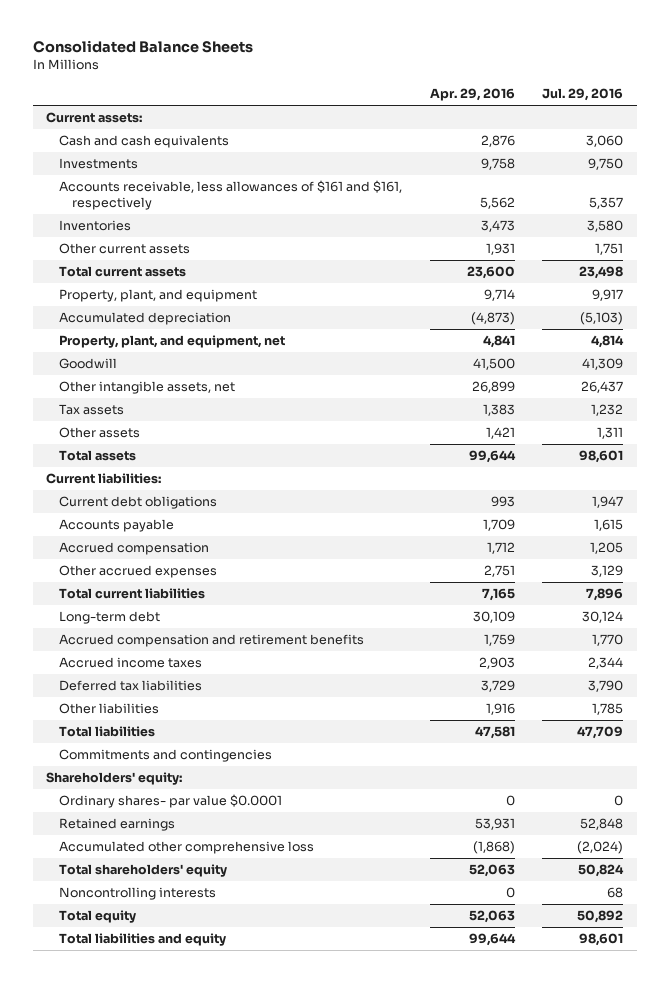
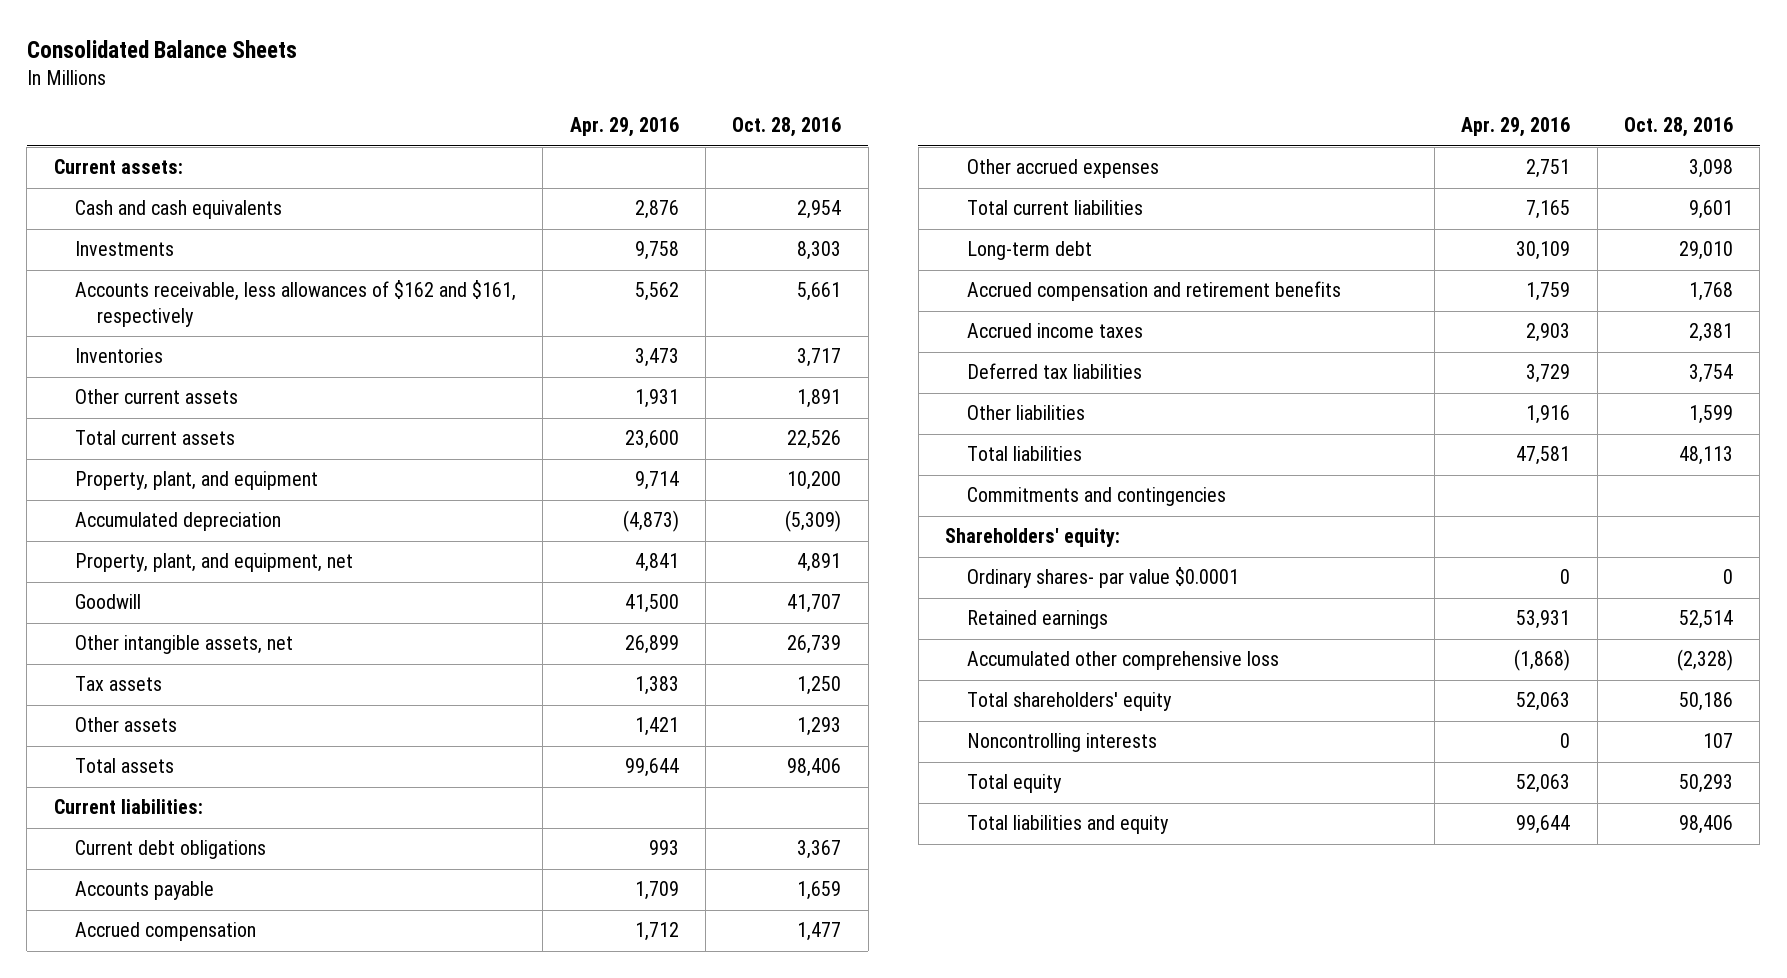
[541,88,623,102] Jul. 29, 2016 -> none
none -> [732,117,842,138] Oct. 28, 2016
[59,180,403,210] Accounts receivable, less allowances of $161 and $161, respectively -> [75,280,517,328] Accounts receivable, less allowances of $162 and $161, respectively

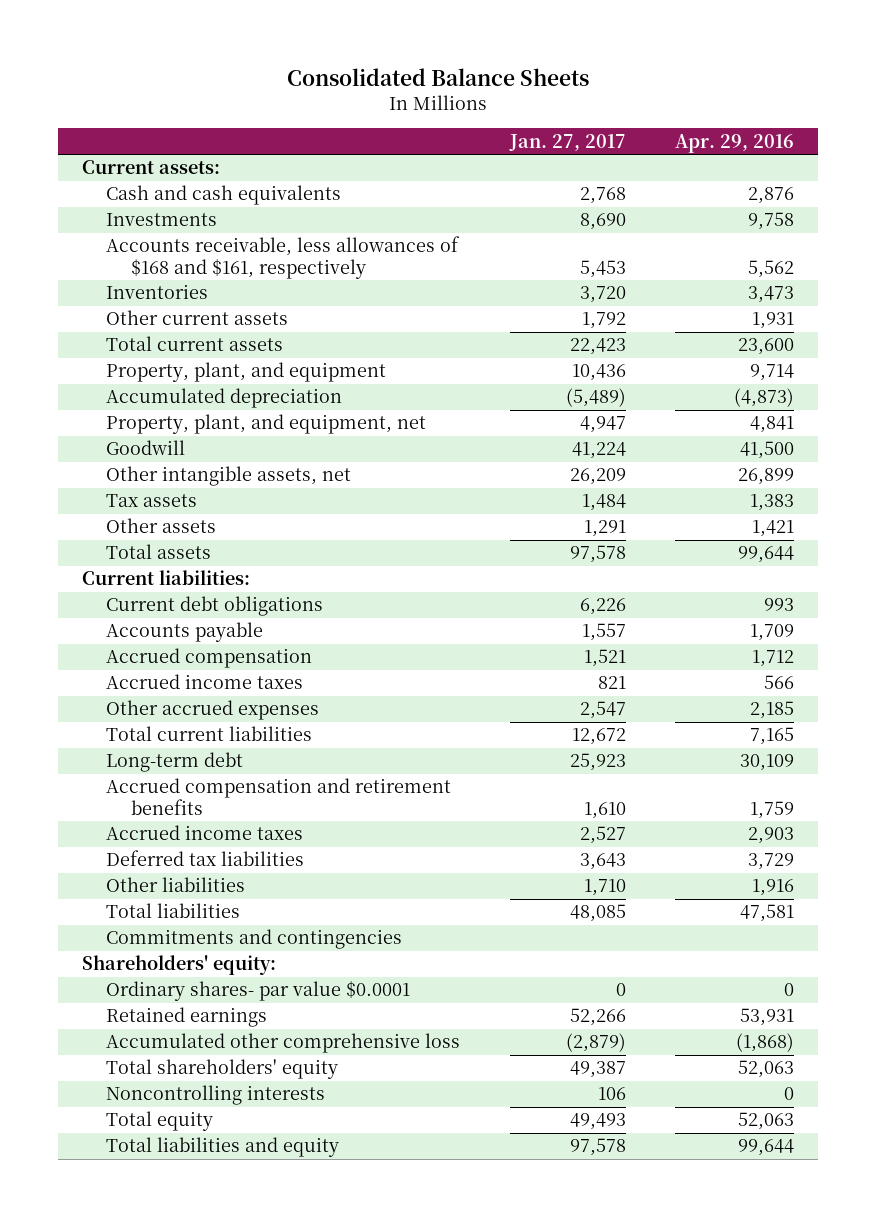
[732,117,842,138] Oct. 28, 2016 -> none
none -> [508,133,626,151] Jan. 27, 2017
[75,280,517,328] Accounts receivable, less allowances of $162 and $161, respectively -> [106,236,461,279] Accounts receivable, less allowances of $168 and $161, respectively
none -> [106,674,304,690] Accrued income taxes
[1526,159,1571,179] 2,751 -> [749,701,794,720] 2,185

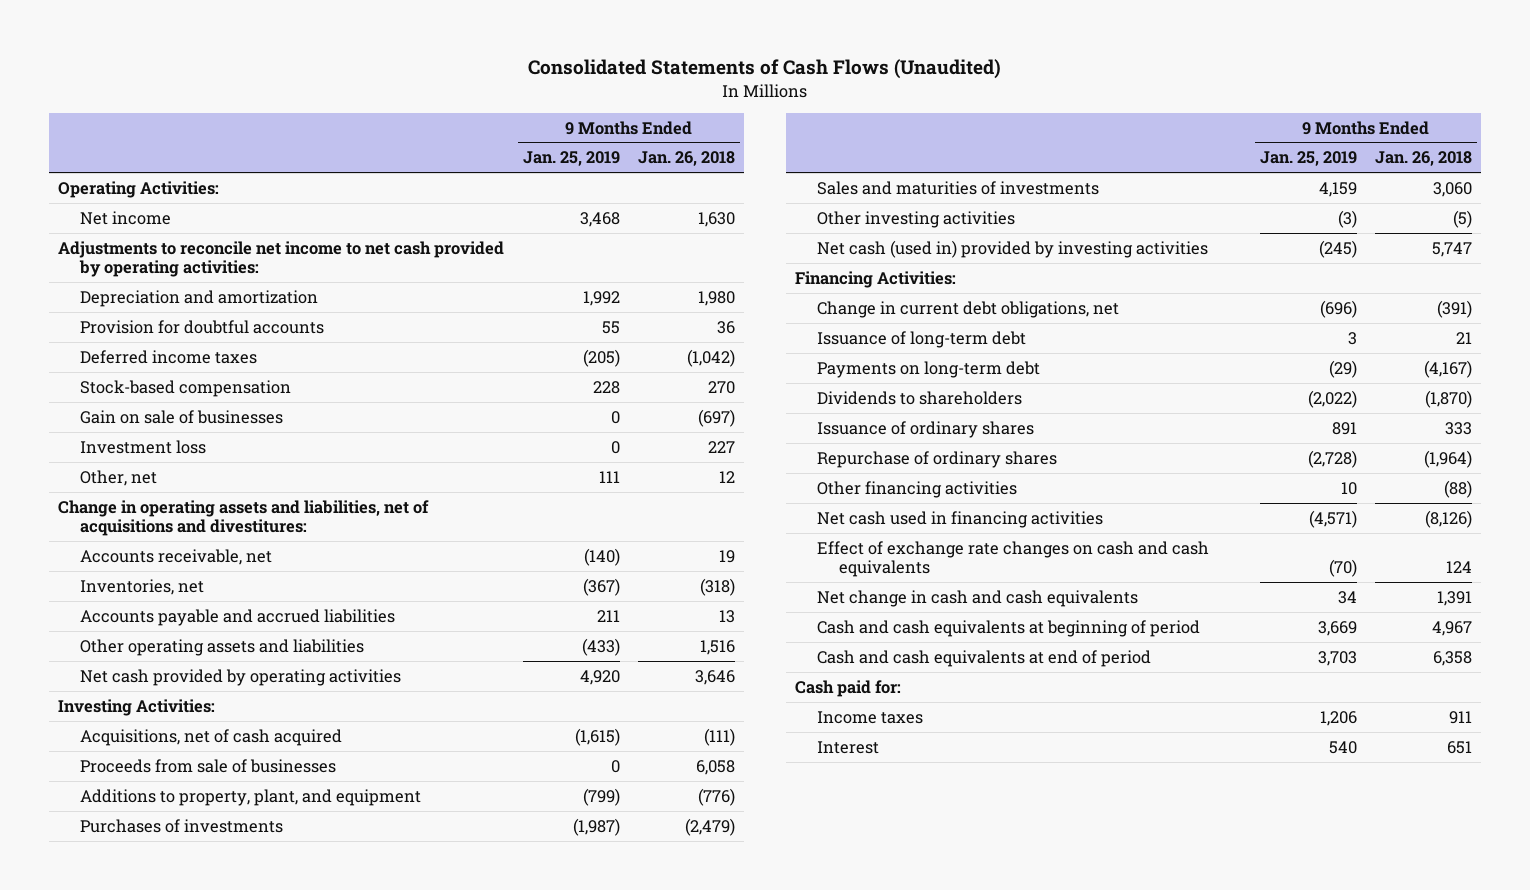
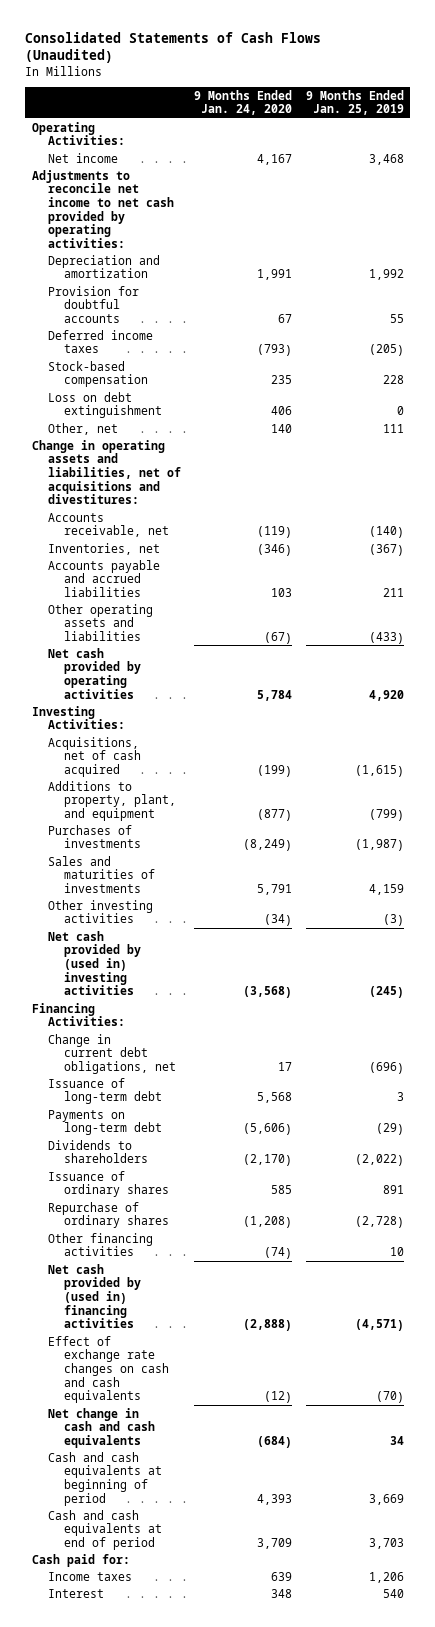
[638,151,736,167] Jan. 26, 2018 -> none
none -> [194,89,293,116] 9 Months Ended Jan. 24, 2020
[80,409,284,424] Gain on sale of businesses -> none
[80,439,207,454] Investment loss -> none
none -> [48,391,163,419] Loss on debt extinguishment
[80,758,337,773] Proceeds from sale of businesses -> none
[817,239,1209,258] Net cash (used in) provided by investing activities -> [48,930,142,996] Net cash provided by (used in) investing activities
[817,510,1104,528] Net cash used in financing activities -> [48,1263,142,1329] Net cash provided by (used in) financing activities

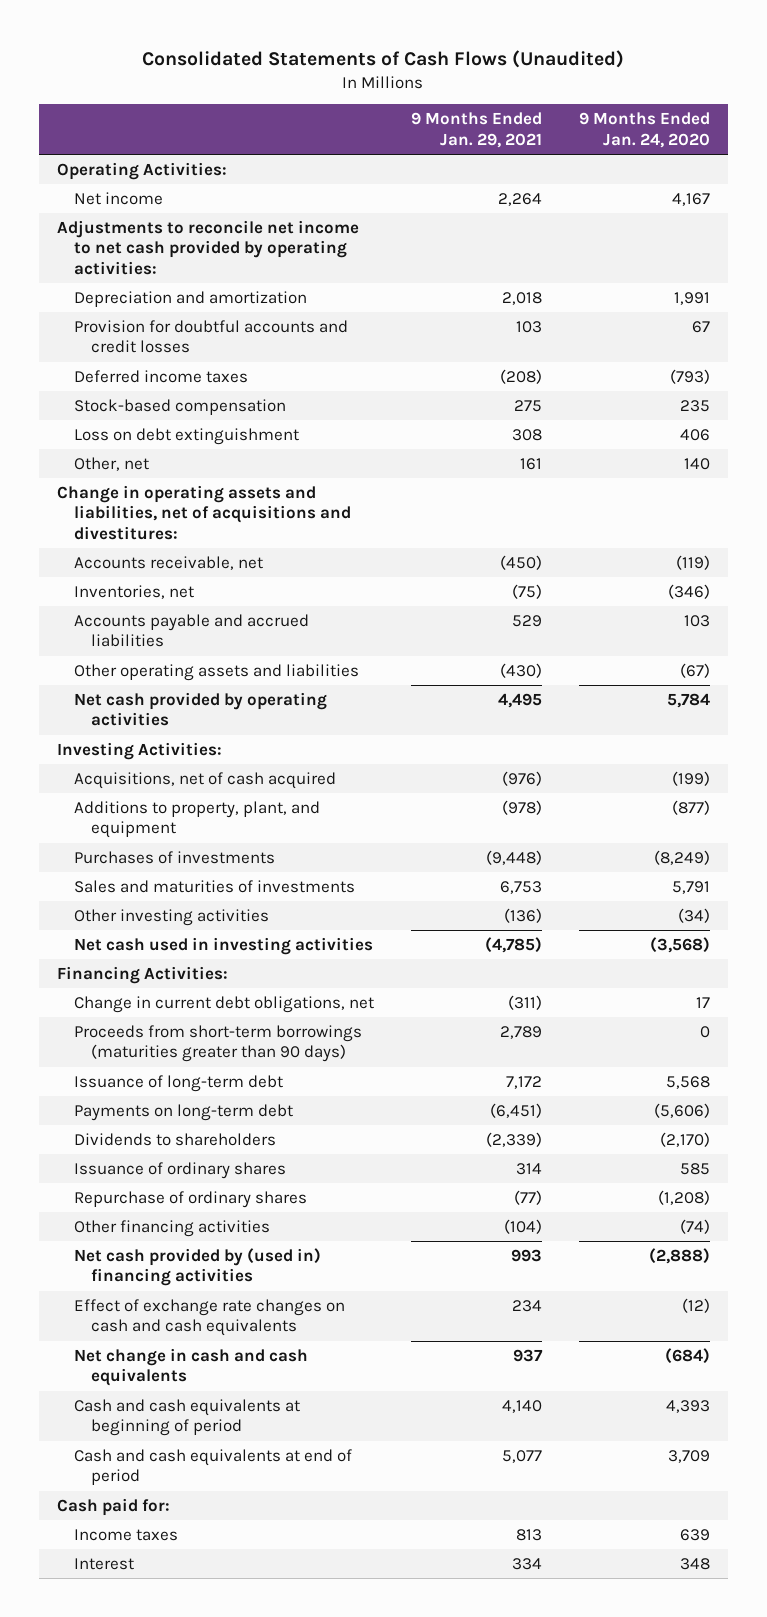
[305,89,404,116] 9 Months Ended Jan. 25, 2019 -> none
none -> [410,112,542,148] 9 Months Ended Jan. 29, 2021
[48,285,140,323] Provision for doubtful accounts -> [74,320,349,354] Provision for doubtful accounts and credit losses
[48,930,142,996] Net cash provided by (used in) investing activities -> [74,937,374,956] Net cash used in investing activities
none -> [74,1025,363,1063] Proceeds from short-term borrowings (maturities greater than 90 days)

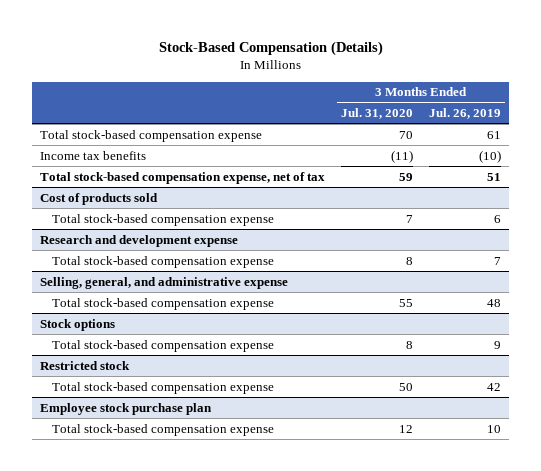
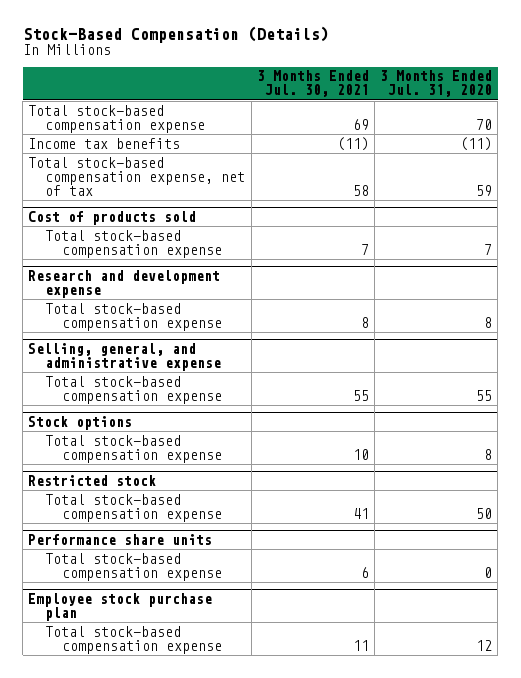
[429,108,502,120] Jul. 26, 2019 -> none
none -> [256,70,369,98] 3 Months Ended Jul. 30, 2021
none -> [28,533,213,545] Performance share units
none -> [45,552,223,581] Total stock-based compensation expense

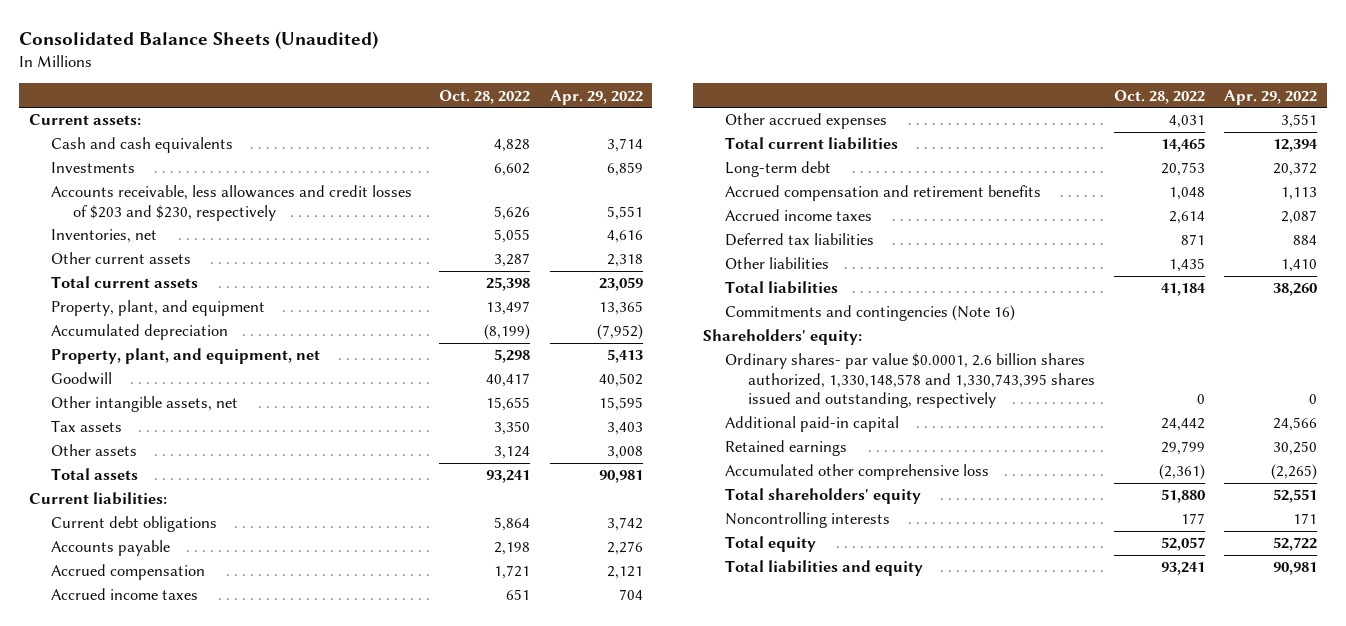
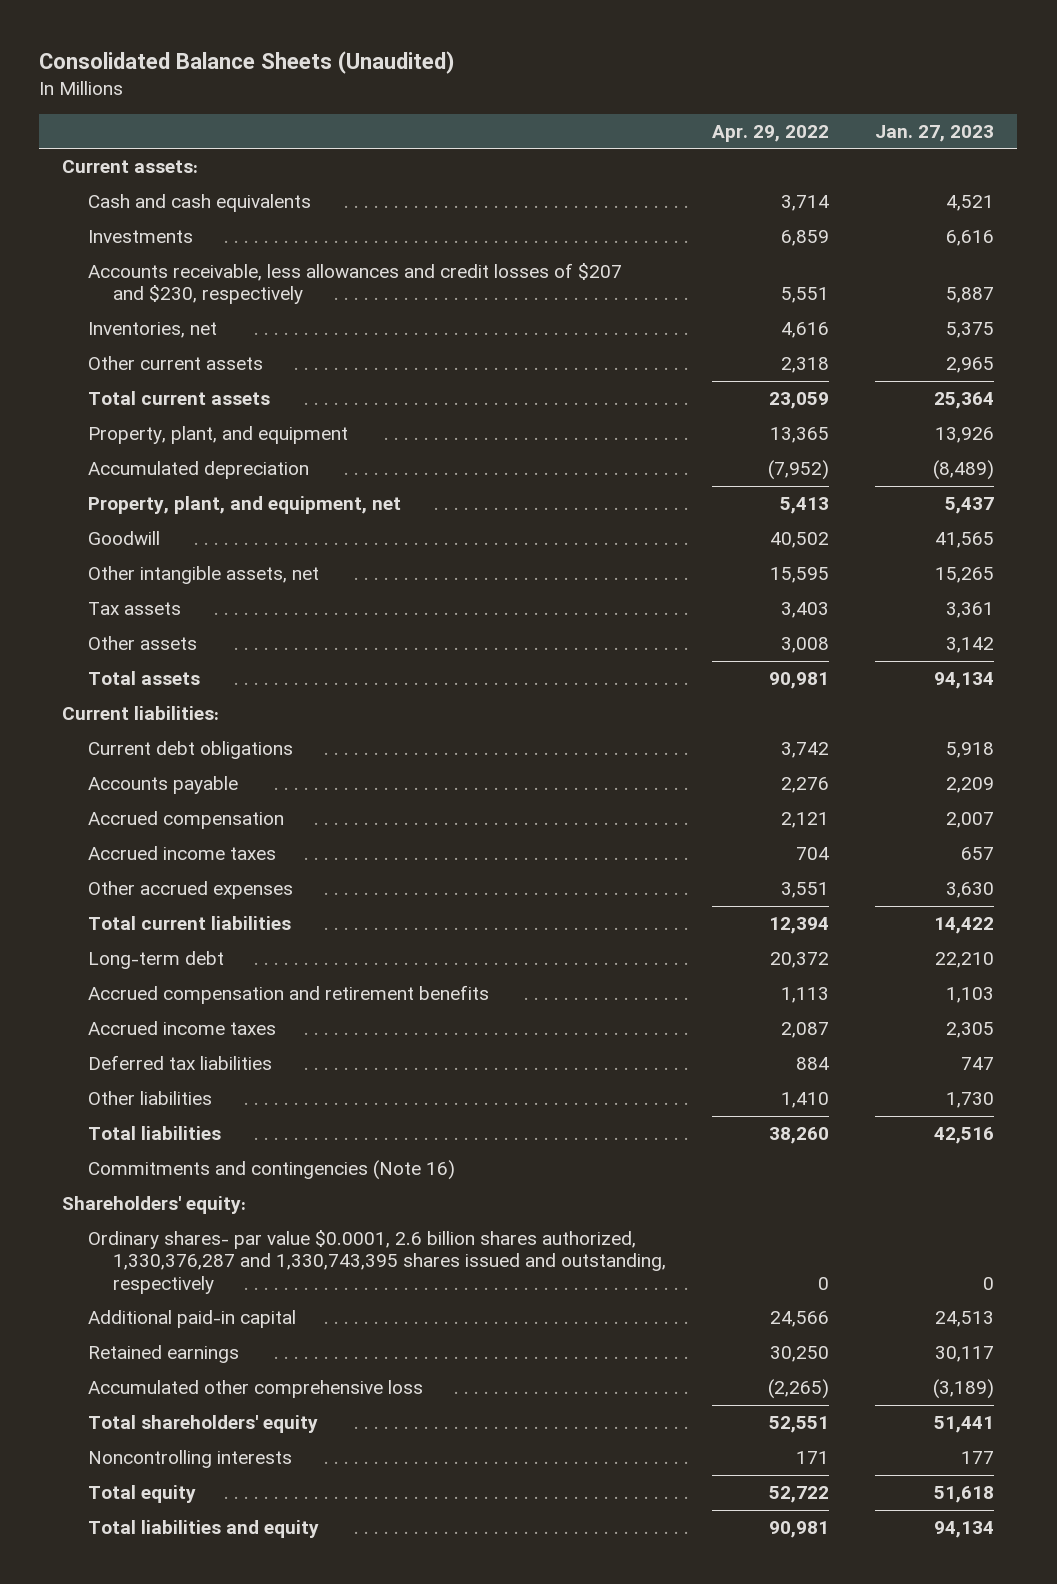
[439,89,531,104] Oct. 28, 2022 -> none
none -> [875,124,995,142] Jan. 27, 2023
[50,185,412,221] Accounts receivable, less allowances and credit losses of $203 and $230, respectively -> [87,263,622,305] Accounts receivable, less allowances and credit losses of $207 and $230, respectively
[725,353,1095,409] Ordinary shares- par value $0.0001, 2.6 billion shares authorized, 1,330,148,578 and 1,330,743,395 shares issued and outstanding, respectively -> [87,1230,667,1294] Ordinary shares- par value $0.0001, 2.6 billion shares authorized, 1,330,376,287 and 1,330,743,395 shares issued and outstanding, respectively

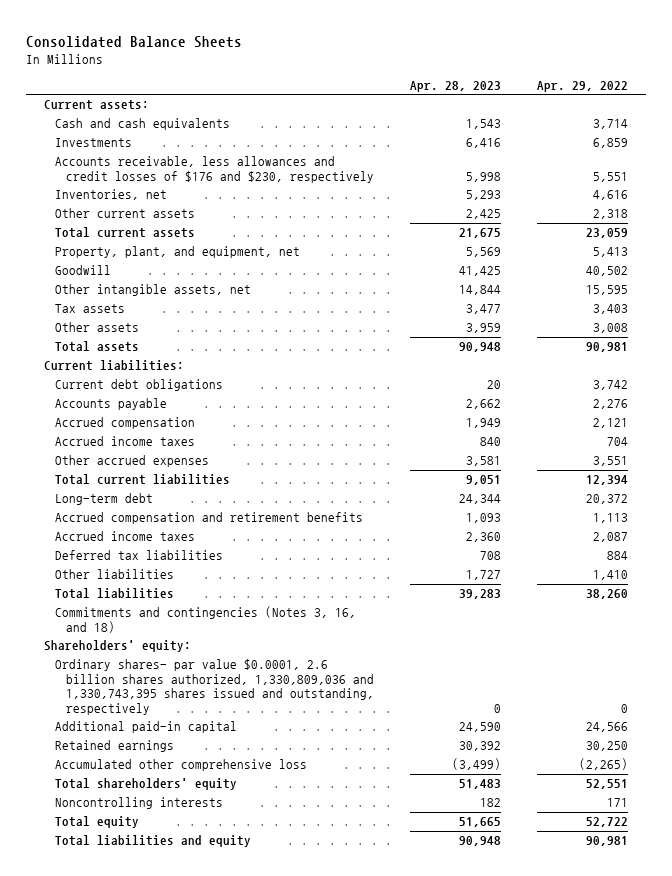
[39,50,456,74] Consolidated Balance Sheets (Unaudited) -> [26,35,243,48] Consolidated Balance Sheets
[875,124,995,142] Jan. 27, 2023 -> none
none -> [410,80,502,92] Apr. 28, 2023
[87,263,622,305] Accounts receivable, less allowances and credit losses of $207 and $230, respectively -> [55,156,375,183] Accounts receivable, less allowances and credit losses of $176 and $230, respectively
[87,426,348,445] Property, plant, and equipment -> none
[87,461,309,480] Accumulated depreciation -> none
[87,1160,455,1181] Commitments and contingencies (Note 16) -> [55,606,357,633] Commitments and contingencies (Notes 3, 16, and 18)
[87,1230,667,1294] Ordinary shares- par value $0.0001, 2.6 billion shares authorized, 1,330,376,287 and 1,330,743,395 shares issued and outstanding, respectively -> [55,659,375,716] Ordinary shares- par value $0.0001, 2.6 billion shares authorized, 1,330,809,036 and 1,330,743,395 shares issued and outstanding, respectively

